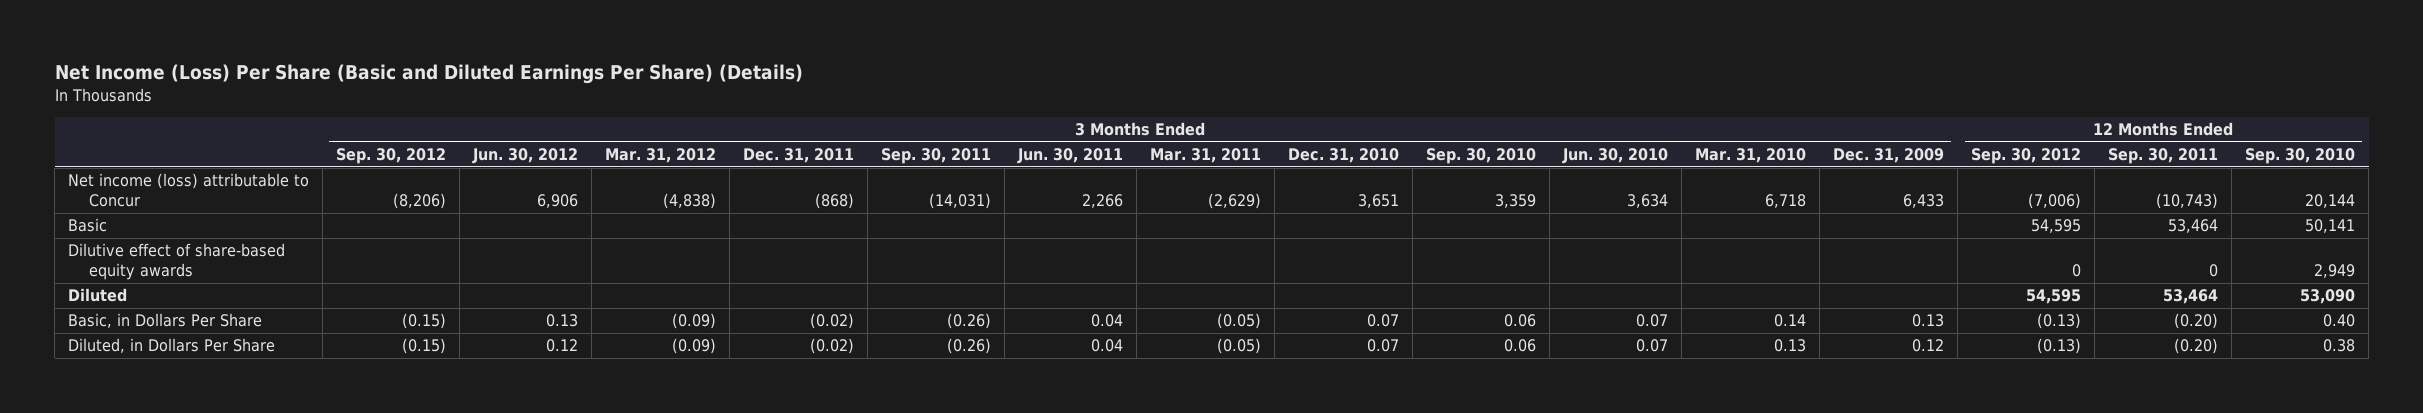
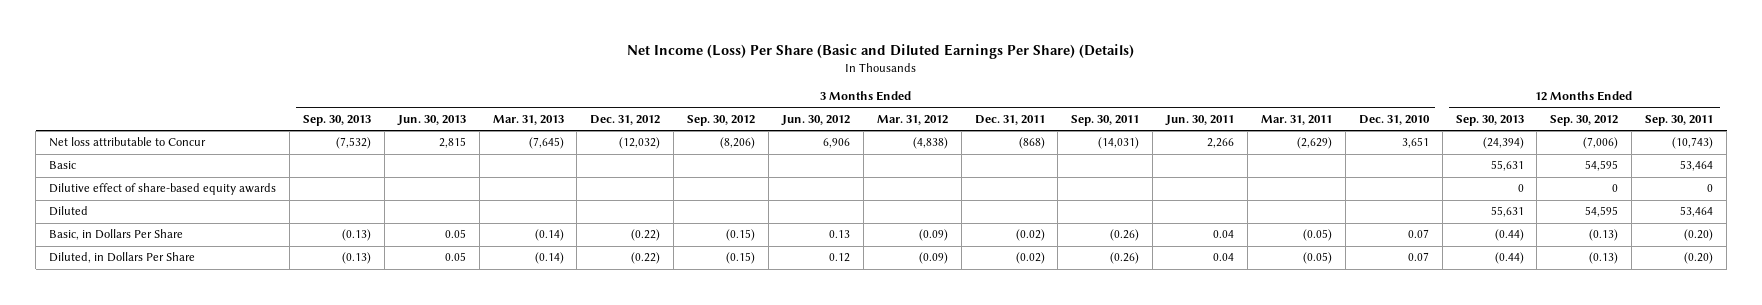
[1426,148,1537,165] Sep. 30, 2010 -> none
[1562,148,1669,165] Jun. 30, 2010 -> none
[1695,148,1807,164] Mar. 31, 2010 -> none
[1833,148,1945,164] Dec. 31, 2009 -> none
[2245,148,2356,165] Sep. 30, 2010 -> none
none -> [302,114,371,126] Sep. 30, 2013
none -> [396,114,466,126] Jun. 30, 2013
none -> [492,114,564,125] Mar. 31, 2013
none -> [590,114,661,125] Dec. 31, 2012
none -> [1455,114,1524,126] Sep. 30, 2013
[68,173,310,208] Net income (loss) attributable to Concur -> [49,137,207,148] Net loss attributable to Concur

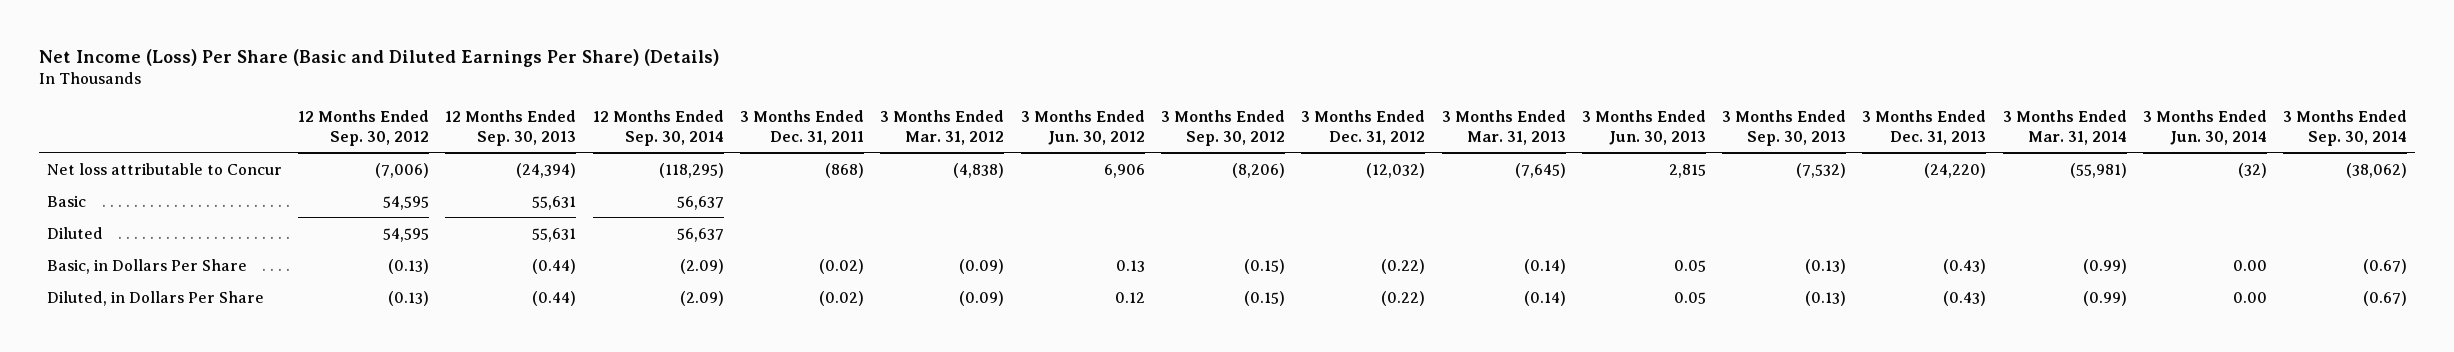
[1071,114,1140,126] Sep. 30, 2011 -> none
[1165,114,1235,126] Jun. 30, 2011 -> none
[1260,114,1332,125] Mar. 31, 2011 -> none
[1358,114,1430,125] Dec. 31, 2010 -> none
[1645,114,1714,126] Sep. 30, 2011 -> none
none -> [592,109,724,146] 12 Months Ended Sep. 30, 2014
none -> [1862,109,1987,145] 3 Months Ended Dec. 31, 2013
none -> [2002,109,2127,145] 3 Months Ended Mar. 31, 2014
none -> [2143,109,2268,145] 3 Months Ended Jun. 30, 2014
none -> [2283,109,2408,146] 3 Months Ended Sep. 30, 2014
[49,183,277,196] Dilutive effect of share-based equity awards -> none

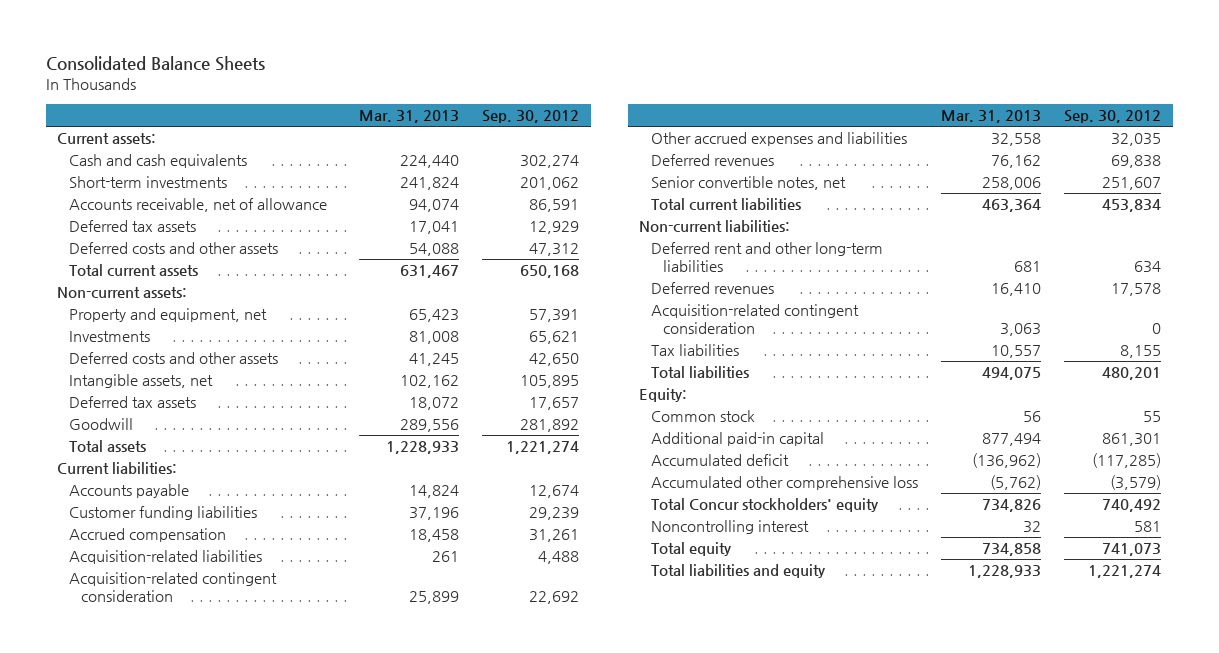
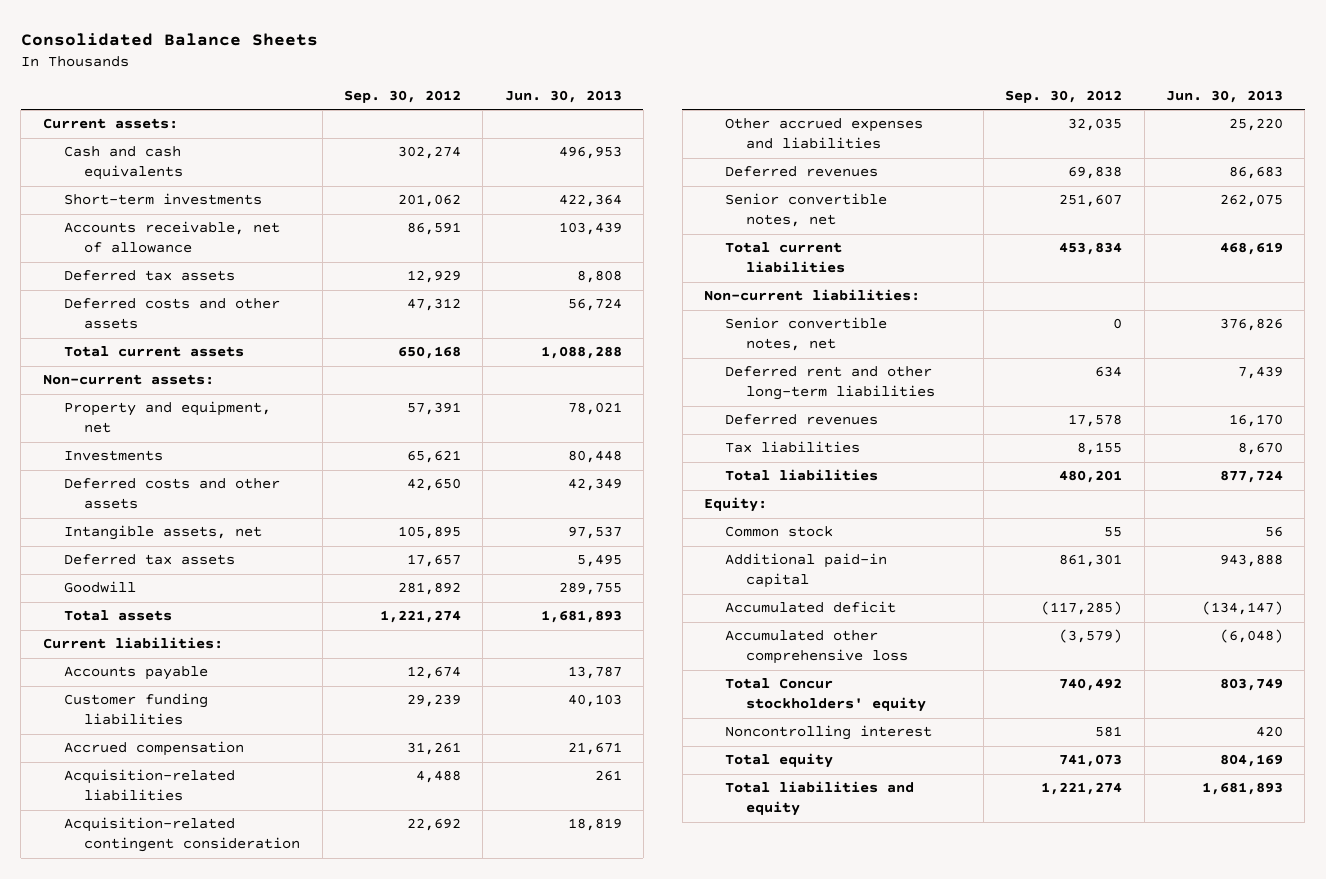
[359,110,460,124] Mar. 31, 2013 -> none
none -> [504,89,622,103] Jun. 30, 2013
none -> [724,317,887,352] Senior convertible notes, net
[651,304,860,335] Acquisition-related contingent consideration -> none

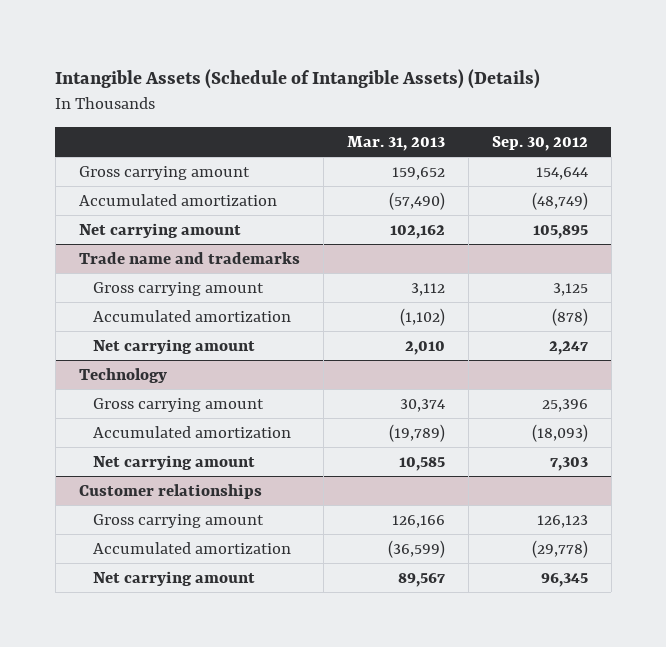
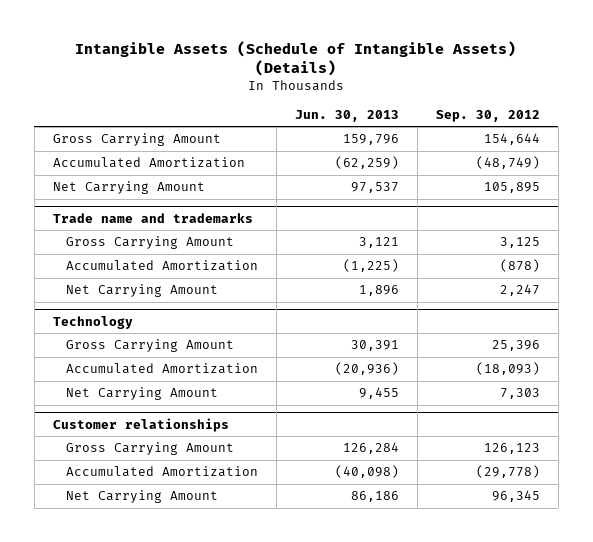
[346,135,445,151] Mar. 31, 2013 -> none
none -> [295,109,400,122] Jun. 30, 2013
[78,165,250,180] Gross carrying amount -> [52,133,221,147] Gross Carrying Amount
[78,193,277,206] Accumulated amortization -> [52,157,245,169] Accumulated Amortization
[78,222,241,238] Net carrying amount -> [52,181,205,195] Net Carrying Amount
[92,281,264,296] Gross carrying amount -> [66,236,235,250] Gross Carrying Amount
[92,309,291,322] Accumulated amortization -> [66,260,259,272] Accumulated Amortization
[92,338,255,354] Net carrying amount -> [66,284,219,298] Net Carrying Amount
[92,397,264,412] Gross carrying amount -> [66,339,235,353] Gross Carrying Amount
[92,425,291,438] Accumulated amortization -> [66,363,259,375] Accumulated Amortization
[92,454,255,470] Net carrying amount -> [66,387,219,401] Net Carrying Amount
[92,513,264,528] Gross carrying amount -> [66,442,235,456] Gross Carrying Amount
[92,541,291,554] Accumulated amortization -> [66,466,259,478] Accumulated Amortization
[92,570,255,586] Net carrying amount -> [66,490,219,504] Net Carrying Amount

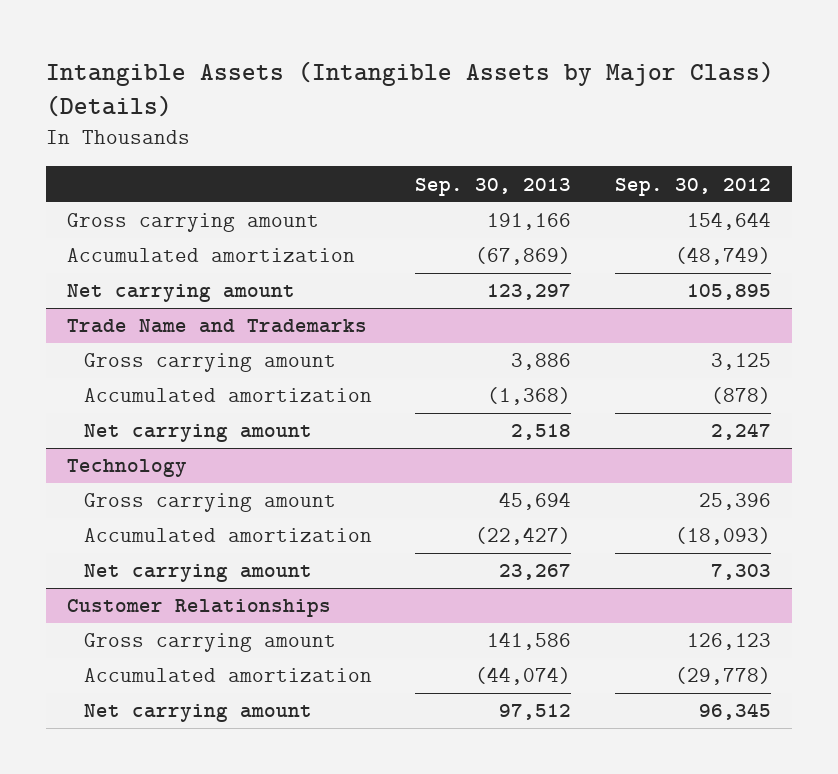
[75,40,517,76] Intangible Assets (Schedule of Intangible Assets) (Details) -> [45,61,774,118] Intangible Assets (Intangible Assets by Major Class) (Details)
[295,109,400,122] Jun. 30, 2013 -> none
none -> [415,177,572,196] Sep. 30, 2013
[52,133,221,147] Gross Carrying Amount -> [67,213,320,233] Gross carrying amount
[52,157,245,169] Accumulated Amortization -> [67,248,356,263] Accumulated amortization
[52,181,205,195] Net Carrying Amount -> [67,284,296,303] Net carrying amount
[52,212,253,223] Trade name and trademarks -> [67,319,368,334] Trade Name and Trademarks
[66,236,235,250] Gross Carrying Amount -> [84,353,337,373] Gross carrying amount
[66,260,259,272] Accumulated Amortization -> [84,388,373,403] Accumulated amortization
[66,284,219,298] Net Carrying Amount -> [84,424,313,443] Net carrying amount
[66,339,235,353] Gross Carrying Amount -> [84,493,337,513] Gross carrying amount
[66,363,259,375] Accumulated Amortization -> [84,528,373,543] Accumulated amortization
[66,387,219,401] Net Carrying Amount -> [84,564,313,583] Net carrying amount
[52,417,229,432] Customer relationships -> [67,599,332,618] Customer Relationships
[66,442,235,456] Gross Carrying Amount -> [84,633,337,653] Gross carrying amount
[66,466,259,478] Accumulated Amortization -> [84,668,373,683] Accumulated amortization
[66,490,219,504] Net Carrying Amount -> [84,704,313,723] Net carrying amount

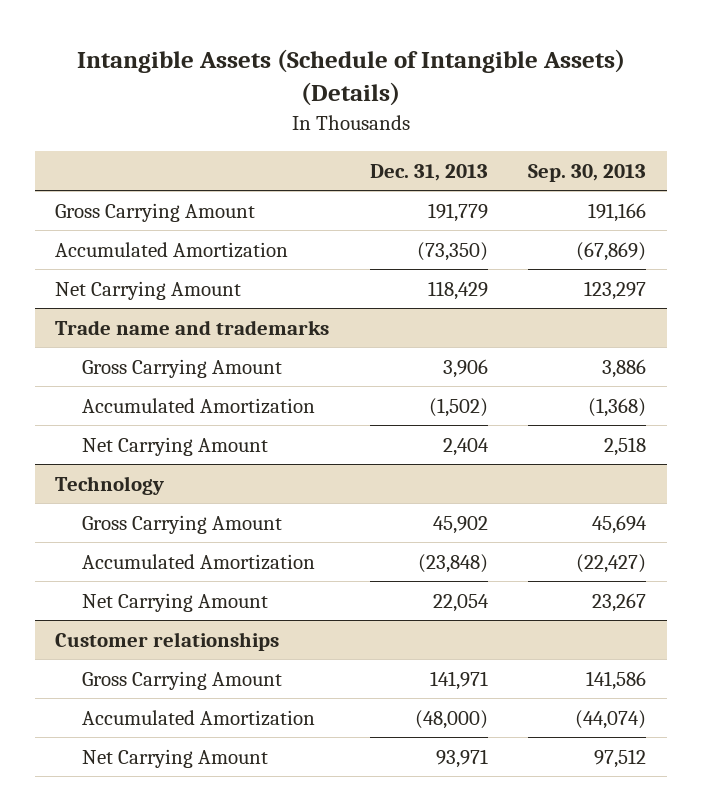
[45,61,774,118] Intangible Assets (Intangible Assets by Major Class) (Details) -> [76,49,625,107] Intangible Assets (Schedule of Intangible Assets) (Details)
[614,177,771,196] Sep. 30, 2012 -> none
none -> [369,163,488,181] Dec. 31, 2013
[67,213,320,233] Gross carrying amount -> [55,202,256,222] Gross Carrying Amount
[67,248,356,263] Accumulated amortization -> [55,241,289,258] Accumulated Amortization
[67,284,296,303] Net carrying amount -> [55,280,242,300] Net Carrying Amount
[67,319,368,334] Trade Name and Trademarks -> [55,319,330,335] Trade name and trademarks
[84,353,337,373] Gross carrying amount -> [81,358,282,378] Gross Carrying Amount
[84,388,373,403] Accumulated amortization -> [81,397,315,414] Accumulated Amortization
[84,424,313,443] Net carrying amount -> [81,436,268,456] Net Carrying Amount
[84,493,337,513] Gross carrying amount -> [81,514,282,534] Gross Carrying Amount
[84,528,373,543] Accumulated amortization -> [81,553,315,570] Accumulated Amortization
[84,564,313,583] Net carrying amount -> [81,592,268,612] Net Carrying Amount
[67,599,332,618] Customer Relationships -> [55,631,280,651] Customer relationships
[84,633,337,653] Gross carrying amount -> [81,670,282,690] Gross Carrying Amount
[84,668,373,683] Accumulated amortization -> [81,709,315,726] Accumulated Amortization
[84,704,313,723] Net carrying amount -> [81,748,268,768] Net Carrying Amount

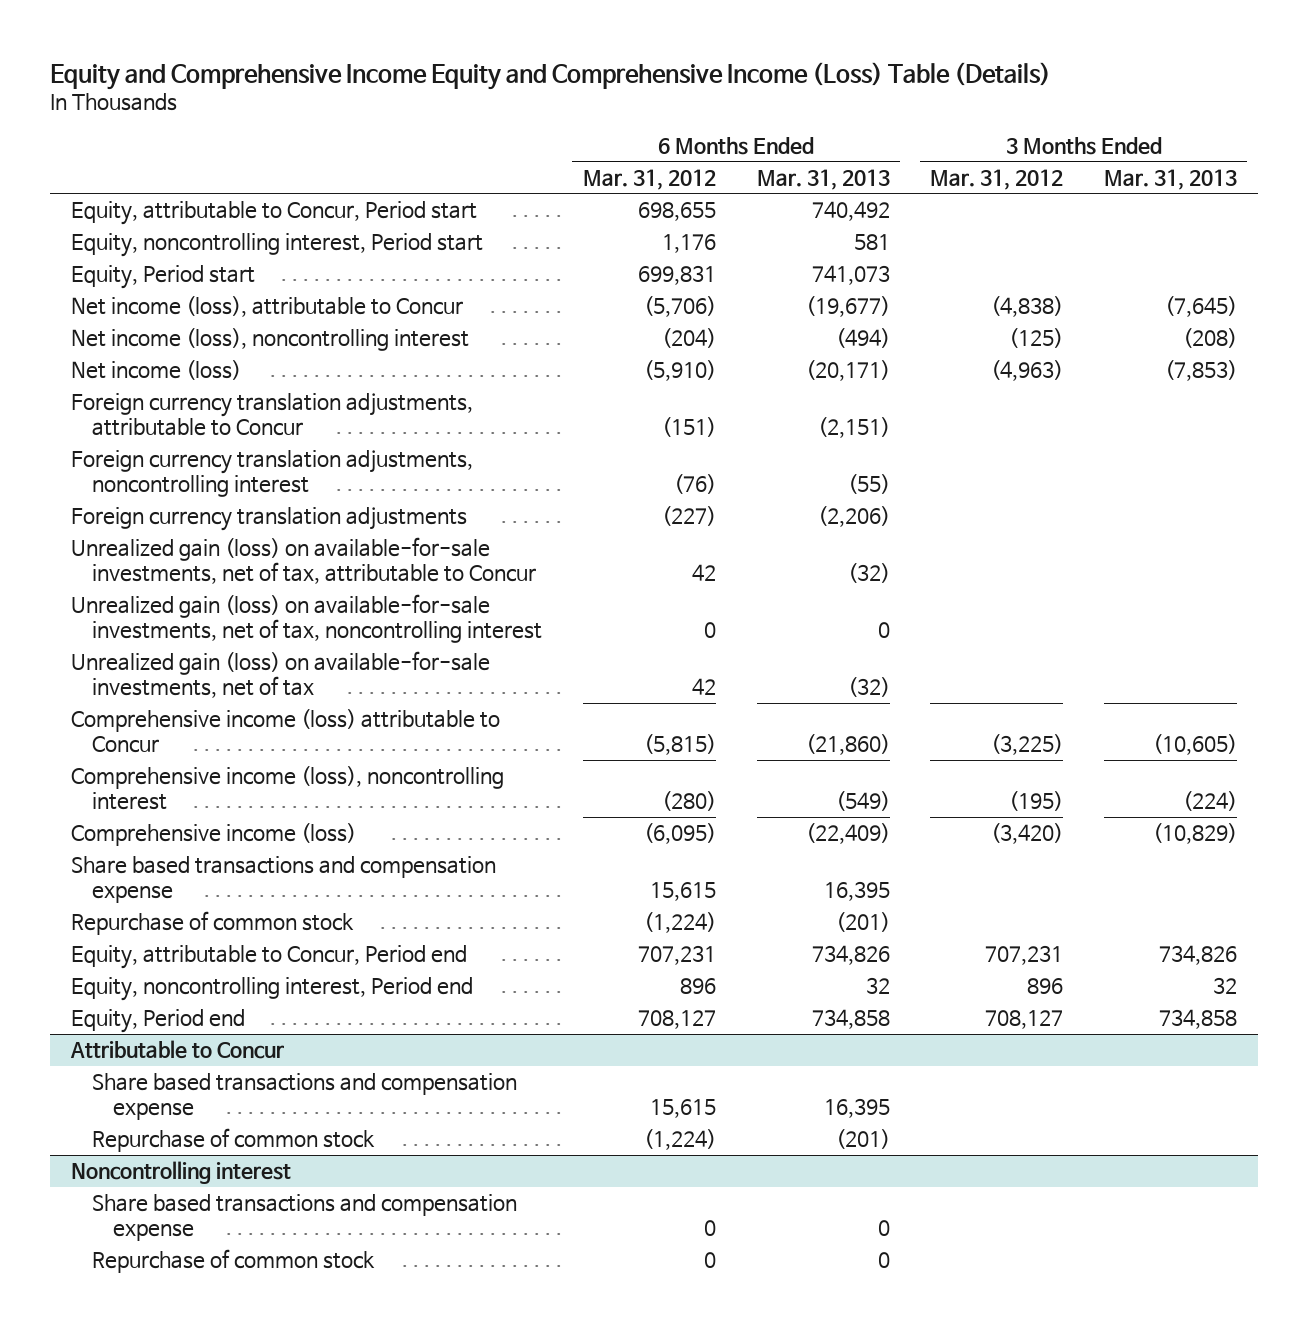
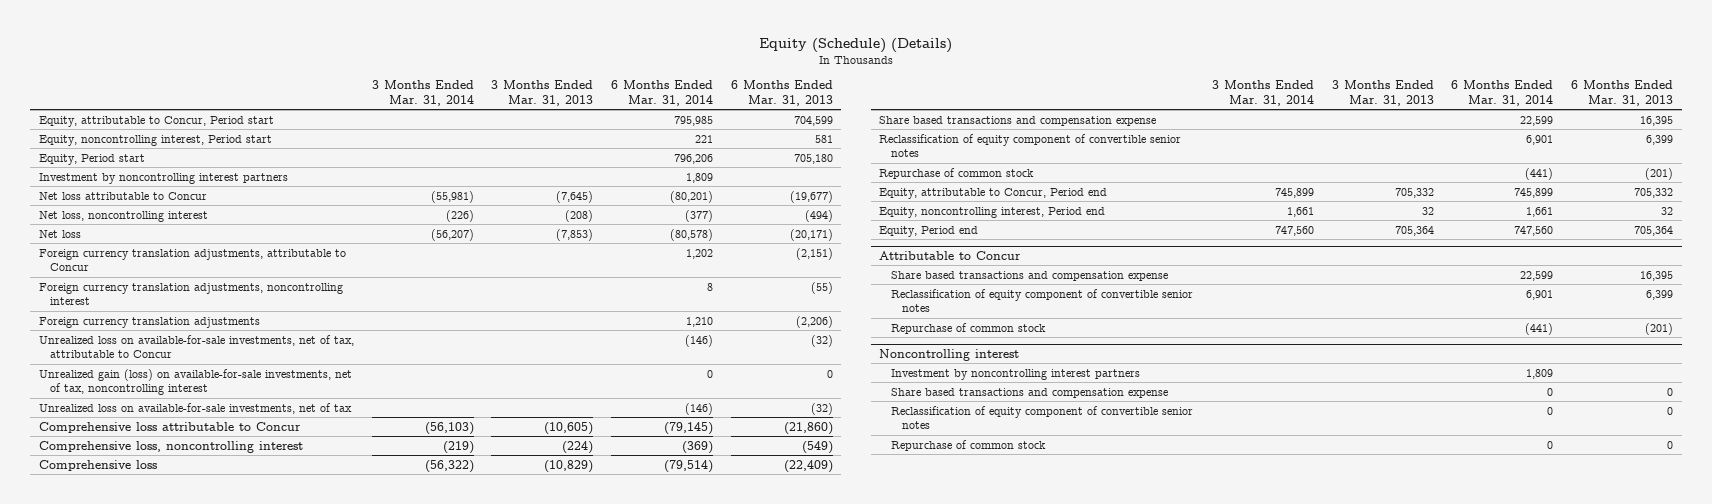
[50,61,1052,90] Equity and Comprehensive Income Equity and Comprehensive Income (Loss) Table (Details) -> [759,38,953,54] Equity (Schedule) (Details)
[582,168,716,190] Mar. 31, 2012 -> none
[930,168,1064,190] Mar. 31, 2012 -> none
none -> [371,80,474,106] 3 Months Ended Mar. 31, 2014
none -> [610,80,713,106] 6 Months Ended Mar. 31, 2014
[811,201,890,222] 740,492 -> [793,115,833,126] 704,599
[811,265,890,286] 741,073 -> [793,153,833,164] 705,180
none -> [39,172,289,184] Investment by noncontrolling interest partners
[70,296,463,318] Net income (loss), attributable to Concur -> [39,191,208,200] Net loss attributable to Concur
[70,328,469,352] Net income (loss), noncontrolling interest -> [39,210,209,222] Net loss, noncontrolling interest
[70,360,241,381] Net income (loss) -> [39,229,82,238] Net loss
[70,537,536,585] Unrealized gain (loss) on available-for-sale investments, net of tax, attributable to Concur -> [39,334,355,359] Unrealized loss on available-for-sale investments, net of tax, attributable to Concur
[70,651,490,699] Unrealized gain (loss) on available-for-sale investments, net of tax -> [39,402,353,414] Unrealized loss on available-for-sale investments, net of tax
[70,709,500,754] Comprehensive income (loss) attributable to Concur -> [39,421,302,433] Comprehensive loss attributable to Concur
[70,766,504,811] Comprehensive income (loss), noncontrolling interest -> [39,440,304,453] Comprehensive loss, noncontrolling interest
[70,823,356,847] Comprehensive income (loss) -> [39,459,158,471] Comprehensive loss
none -> [879,133,1182,158] Reclassification of equity component of convertible senior notes
[811,945,890,966] 734,826 -> [1634,187,1674,198] 705,332
[1159,945,1238,966] 734,826 -> [1394,187,1434,198] 705,332
[811,1009,890,1030] 734,858 -> [1634,225,1674,236] 705,364
[1159,1009,1238,1030] 734,858 -> [1394,225,1434,236] 705,364
none -> [890,288,1193,313] Reclassification of equity component of convertible senior notes
none -> [890,368,1140,380] Investment by noncontrolling interest partners
none -> [890,405,1193,430] Reclassification of equity component of convertible senior notes

